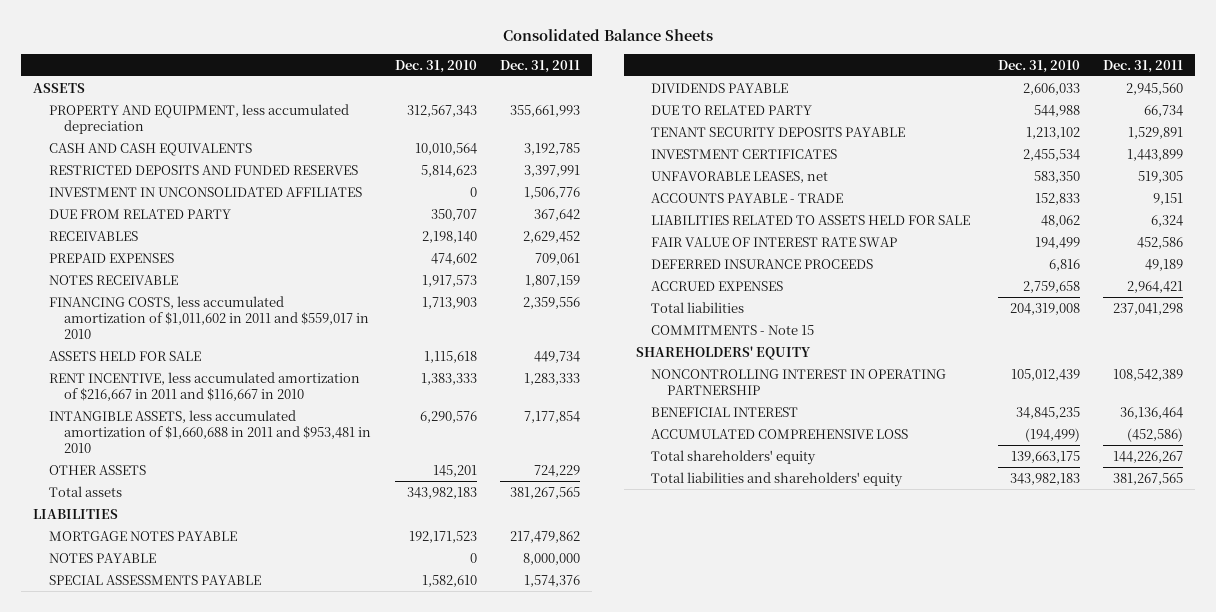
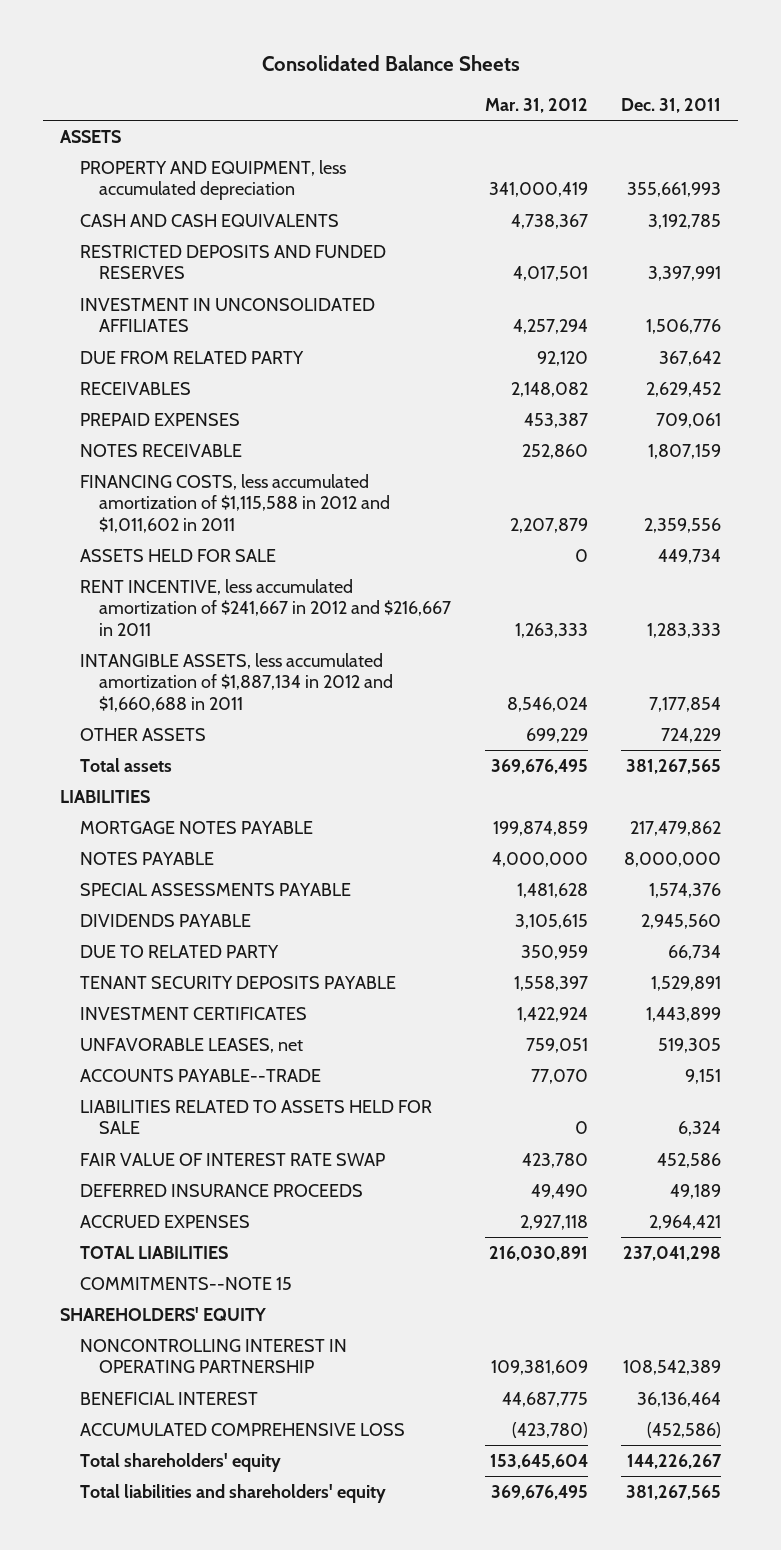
[394,59,477,73] Dec. 31, 2010 -> none
none -> [484,97,588,113] Mar. 31, 2012
[48,295,370,340] FINANCING COSTS, less accumulated amortization of $1,011,602 in 2011 and $559,017 in 2010 -> [79,473,391,533] FINANCING COSTS, less accumulated amortization of $1,115,588 in 2012 and $1,011,602 in 2011
[48,371,360,401] RENT INCENTIVE, less accumulated amortization of $216,667 in 2011 and $116,667 in 2010 -> [79,578,452,636] RENT INCENTIVE, less accumulated amortization of $241,667 in 2012 and $216,667 in 2011
[48,409,372,454] INTANGIBLE ASSETS, less accumulated amortization of $1,660,688 in 2011 and $953,481 in 2010 -> [79,652,394,712] INTANGIBLE ASSETS, less accumulated amortization of $1,887,134 in 2012 and $1,660,688 in 2011
[651,192,844,203] ACCOUNTS PAYABLE - TRADE -> [79,1068,321,1082] ACCOUNTS PAYABLE--TRADE
[651,301,745,313] Total liabilities -> [79,1245,228,1259] TOTAL LIABILITIES
[651,324,815,335] COMMITMENTS - Note 15 -> [79,1276,292,1290] COMMITMENTS--NOTE 15

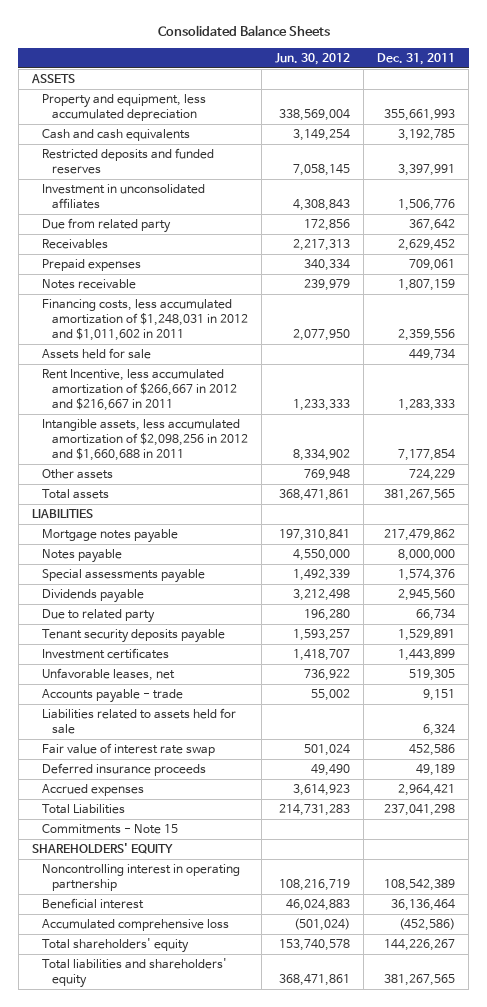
[484,97,588,113] Mar. 31, 2012 -> none
none -> [275,52,351,65] Jun. 30, 2012
[79,159,346,201] PROPERTY AND EQUIPMENT, less accumulated depreciation -> [41,94,206,121] Property and equipment, less accumulated depreciation
[79,213,339,227] CASH AND CASH EQUIVALENTS -> [41,129,190,142] Cash and cash equivalents
[79,244,386,280] RESTRICTED DEPOSITS AND FUNDED RESERVES -> [41,148,214,174] Restricted deposits and funded reserves
[79,297,375,333] INVESTMENT IN UNCONSOLIDATED AFFILIATES -> [41,184,205,209] Investment in unconsolidated affiliates
[79,350,304,364] DUE FROM RELATED PARTY -> [41,218,171,234] Due from related party
[79,381,191,395] RECEIVABLES -> [41,239,108,250] Receivables
[79,412,240,426] PREPAID EXPENSES -> [41,259,141,272] Prepaid expenses
[79,443,242,457] NOTES RECEIVABLE -> [41,279,136,290] Notes receivable
[79,473,391,533] FINANCING COSTS, less accumulated amortization of $1,115,588 in 2012 and $1,011,602 in 2011 -> [41,299,249,341] Financing costs, less accumulated amortization of $1,248,031 in 2012 and $1,011,602 in 2011
[79,548,276,562] ASSETS HELD FOR SALE -> [41,348,151,360] Assets held for sale
[79,578,452,636] RENT INCENTIVE, less accumulated amortization of $241,667 in 2012 and $216,667 in 2011 -> [41,369,238,411] Rent Incentive, less accumulated amortization of $266,667 in 2012 and $216,667 in 2011
[79,652,394,712] INTANGIBLE ASSETS, less accumulated amortization of $1,887,134 in 2012 and $1,660,688 in 2011 -> [41,419,249,461] Intangible assets, less accumulated amortization of $2,098,256 in 2012 and $1,660,688 in 2011
[79,727,206,741] OTHER ASSETS -> [41,469,113,480] Other assets
[79,820,313,834] MORTGAGE NOTES PAYABLE -> [41,529,178,544] Mortgage notes payable
[79,851,214,865] NOTES PAYABLE -> [41,549,122,564] Notes payable
[79,882,351,896] SPECIAL ASSESSMENTS PAYABLE -> [41,569,205,584] Special assessments payable
[79,913,251,927] DIVIDENDS PAYABLE -> [41,589,144,604] Dividends payable
[79,944,279,958] DUE TO RELATED PARTY -> [41,609,155,624] Due to related party
[79,975,396,989] TENANT SECURITY DEPOSITS PAYABLE -> [41,629,225,644] Tenant security deposits payable
[79,1006,307,1020] INVESTMENT CERTIFICATES -> [41,648,169,660] Investment certificates
[79,1037,303,1053] UNFAVORABLE LEASES, net -> [41,668,175,682] Unfavorable leases, net
[79,1068,321,1082] ACCOUNTS PAYABLE--TRADE -> [41,689,183,704] Accounts payable - trade
[79,1099,432,1135] LIABILITIES RELATED TO ASSETS HELD FOR SALE -> [41,708,236,734] Liabilities related to assets held for sale
[79,1152,385,1166] FAIR VALUE OF INTEREST RATE SWAP -> [41,743,215,757] Fair value of interest rate swap
[79,1183,363,1197] DEFERRED INSURANCE PROCEEDS -> [41,763,206,777] Deferred insurance proceeds
[79,1214,250,1228] ACCRUED EXPENSES -> [41,784,144,797] Accrued expenses
[79,1245,228,1259] TOTAL LIABILITIES -> [41,804,125,815] Total Liabilities
[79,1276,292,1290] COMMITMENTS--NOTE 15 -> [41,824,178,835] Commitments - Note 15
[79,1338,347,1374] NONCONTROLLING INTEREST IN OPERATING PARTNERSHIP -> [41,864,240,891] Noncontrolling interest in operating partnership
[79,1391,258,1405] BENEFICIAL INTEREST -> [41,898,144,910] Beneficial interest
[79,1422,405,1436] ACCUMULATED COMPREHENSIVE LOSS -> [41,919,229,932] Accumulated comprehensive loss

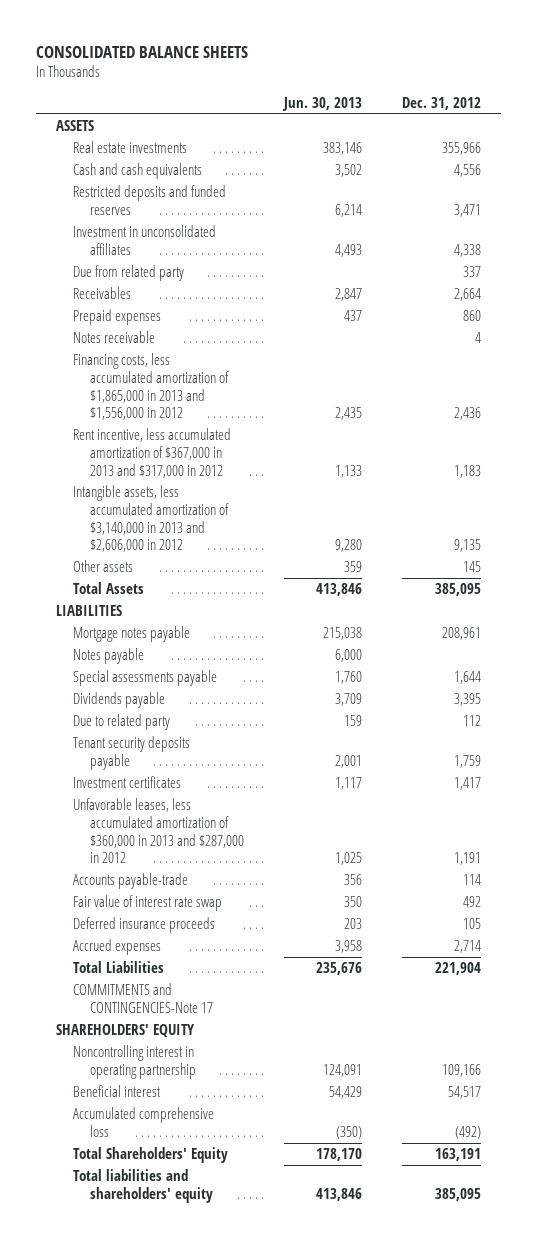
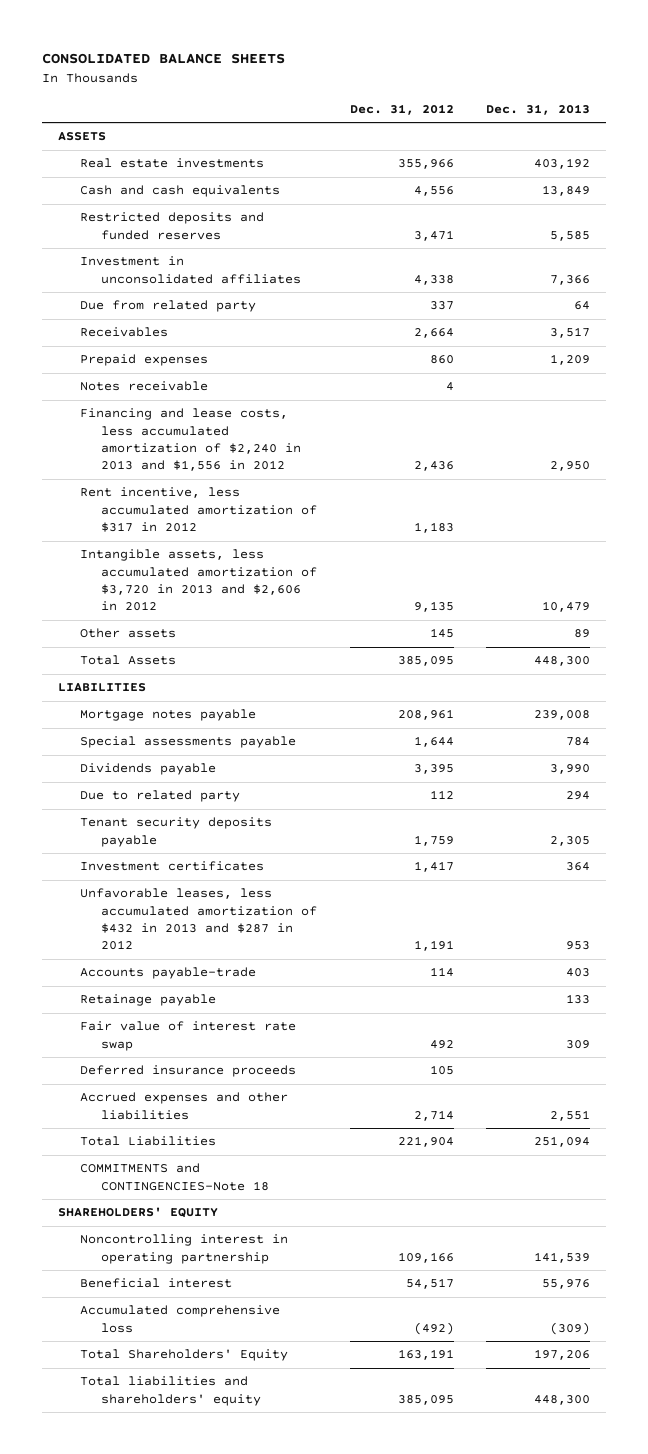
[281,96,362,111] Jun. 30, 2013 -> none
none -> [485,103,590,115] Dec. 31, 2013
[72,353,229,421] Financing costs, less accumulated amortization of $1,865,000 in 2013 and $1,556,000 in 2012 -> [79,408,302,472] Financing and lease costs, less accumulated amortization of $2,240 in 2013 and $1,556 in 2012
[72,428,231,478] Rent incentive, less accumulated amortization of $367,000 in 2013 and $317,000 in 2012 -> [79,487,318,533] Rent incentive, less accumulated amortization of $317 in 2012
[72,485,229,553] Intangible assets, less accumulated amortization of $3,140,000 in 2013 and $2,606,000 in 2012 -> [79,549,318,612] Intangible assets, less accumulated amortization of $3,720 in 2013 and $2,606 in 2012
[72,648,144,665] Notes payable -> none
[72,798,244,864] Unfavorable leases, less accumulated amortization of $360,000 in 2013 and $287,000 in 2012 -> [79,888,318,951] Unfavorable leases, less accumulated amortization of $432 in 2013 and $287 in 2012
none -> [79,994,216,1007] Retainage payable
[72,939,161,956] Accrued expenses -> [79,1092,288,1120] Accrued expenses and other liabilities
[72,983,213,1013] COMMITMENTS and CONTINGENCIES-Note 17 -> [79,1163,270,1191] COMMITMENTS and CONTINGENCIES-Note 18

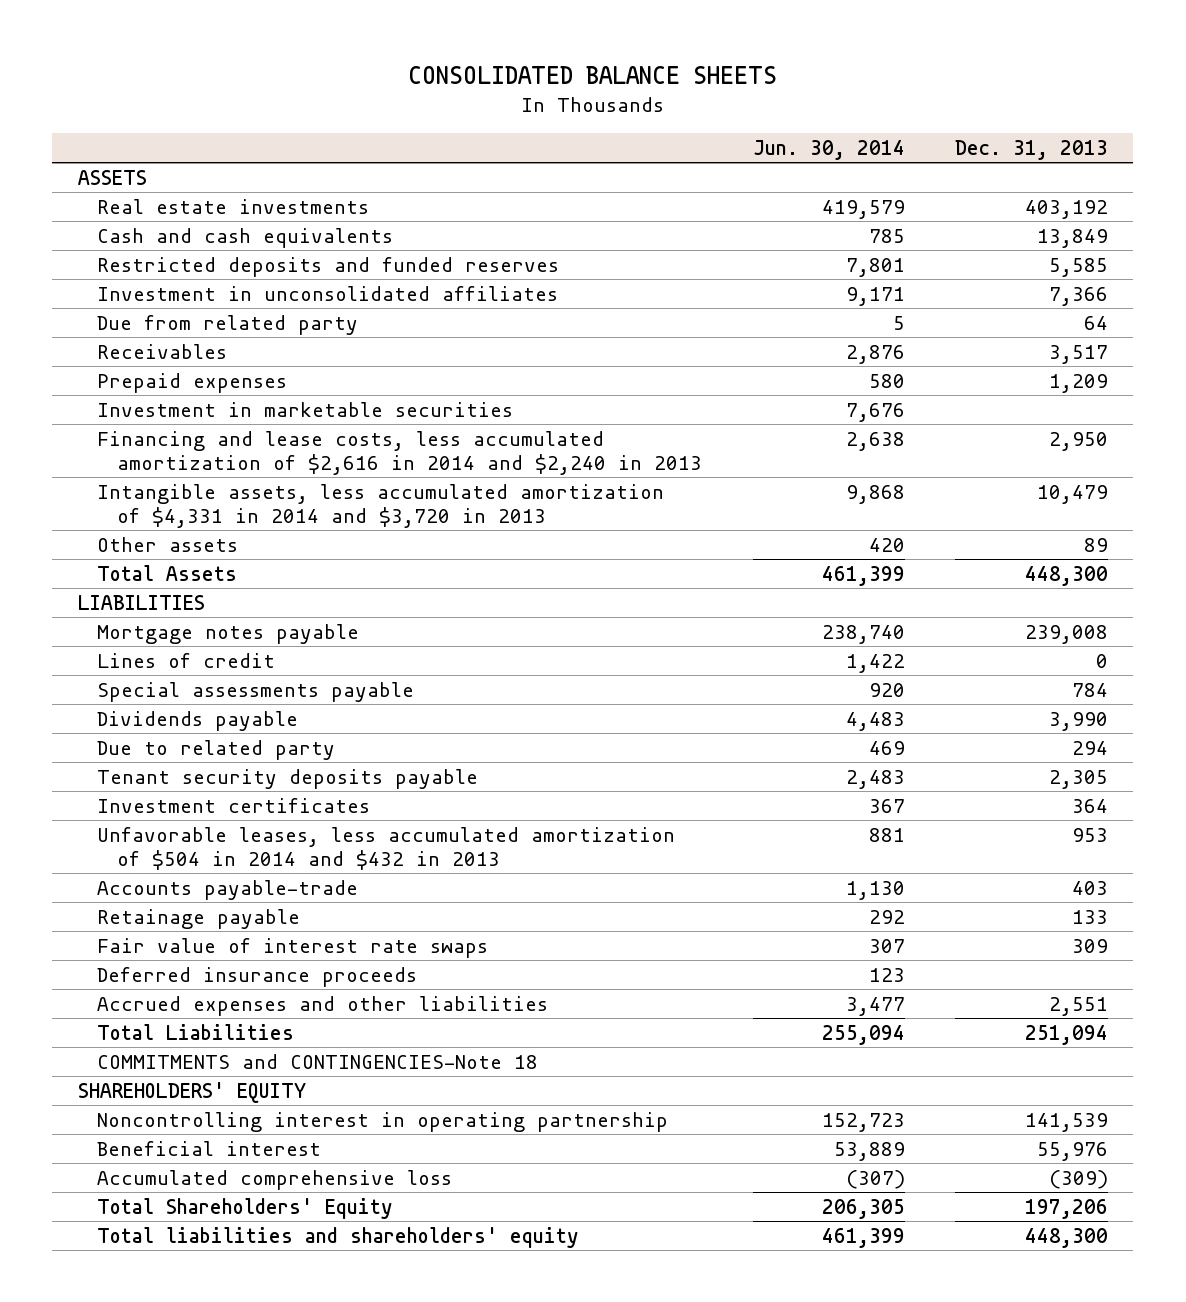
[349,103,454,115] Dec. 31, 2012 -> none
none -> [752,139,905,160] Jun. 30, 2014
[79,381,208,392] Notes receivable -> none
[79,487,318,533] Rent incentive, less accumulated amortization of $317 in 2012 -> none
none -> [97,401,514,417] Investment in marketable securities
[79,408,302,472] Financing and lease costs, less accumulated amortization of $2,240 in 2013 and $1,556 in 2012 -> [97,430,703,475] Financing and lease costs, less accumulated amortization of $2,616 in 2014 and $2,240 in 2013
[79,549,318,612] Intangible assets, less accumulated amortization of $3,720 in 2013 and $2,606 in 2012 -> [97,483,665,528] Intangible assets, less accumulated amortization of $4,331 in 2014 and $3,720 in 2013
none -> [97,652,276,668] Lines of credit
[79,888,318,951] Unfavorable leases, less accumulated amortization of $432 in 2013 and $287 in 2012 -> [97,826,676,870] Unfavorable leases, less accumulated amortization of $504 in 2014 and $432 in 2013
[79,1021,296,1051] Fair value of interest rate swap -> [97,937,489,958] Fair value of interest rate swaps

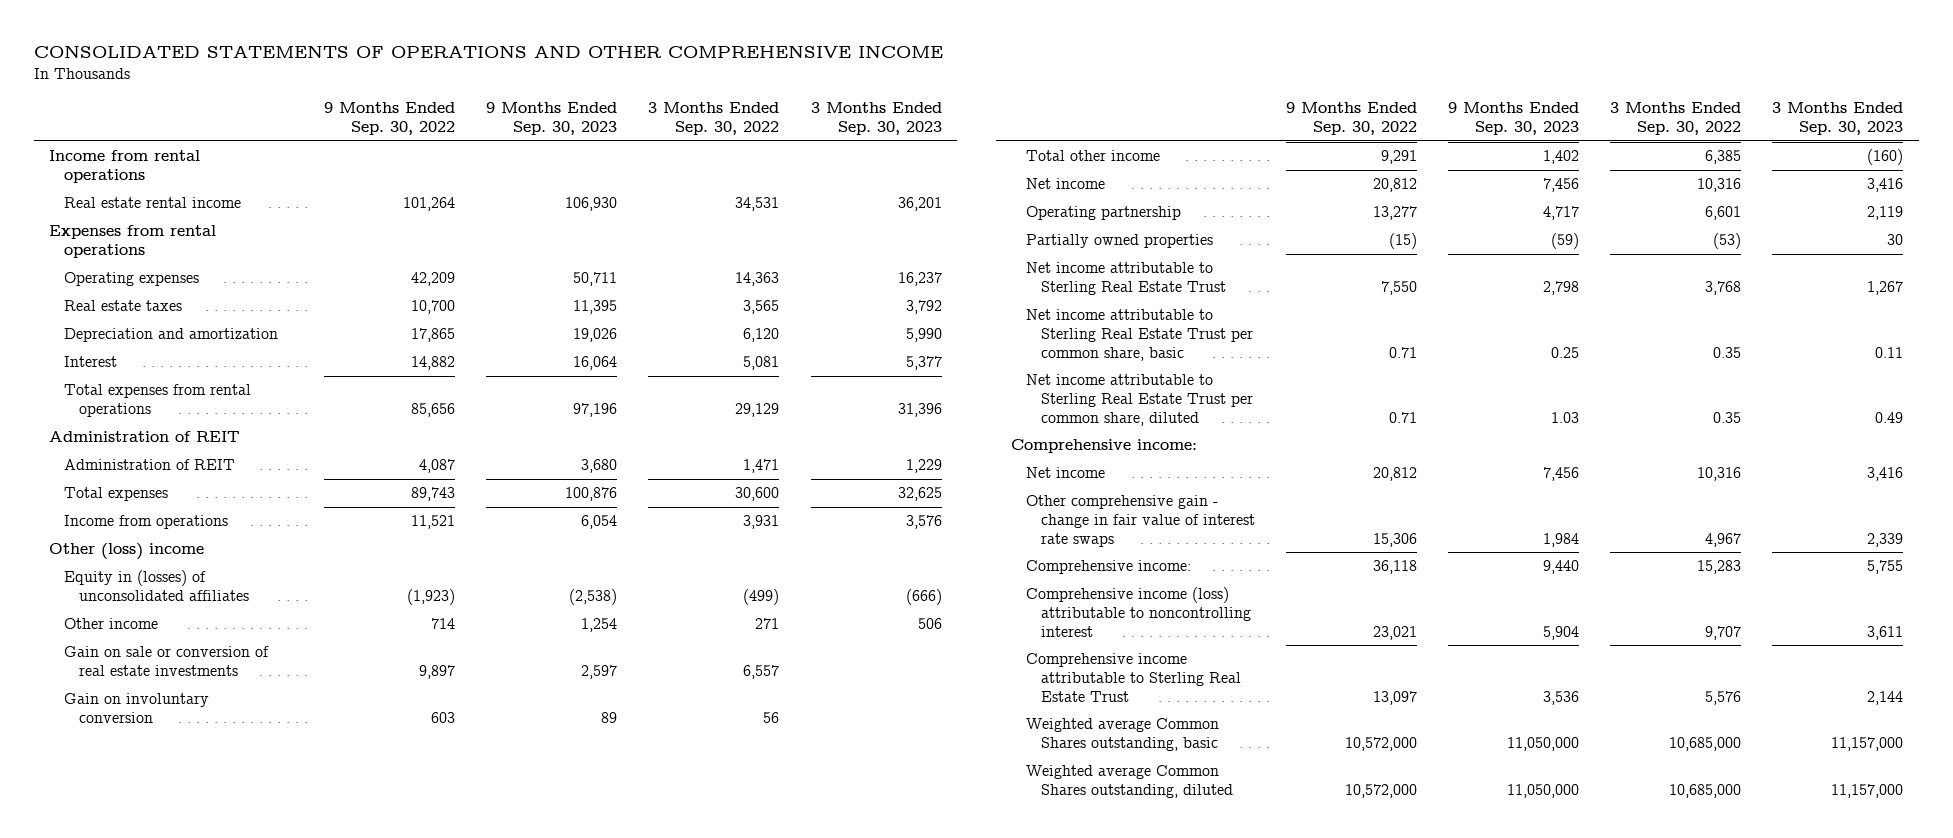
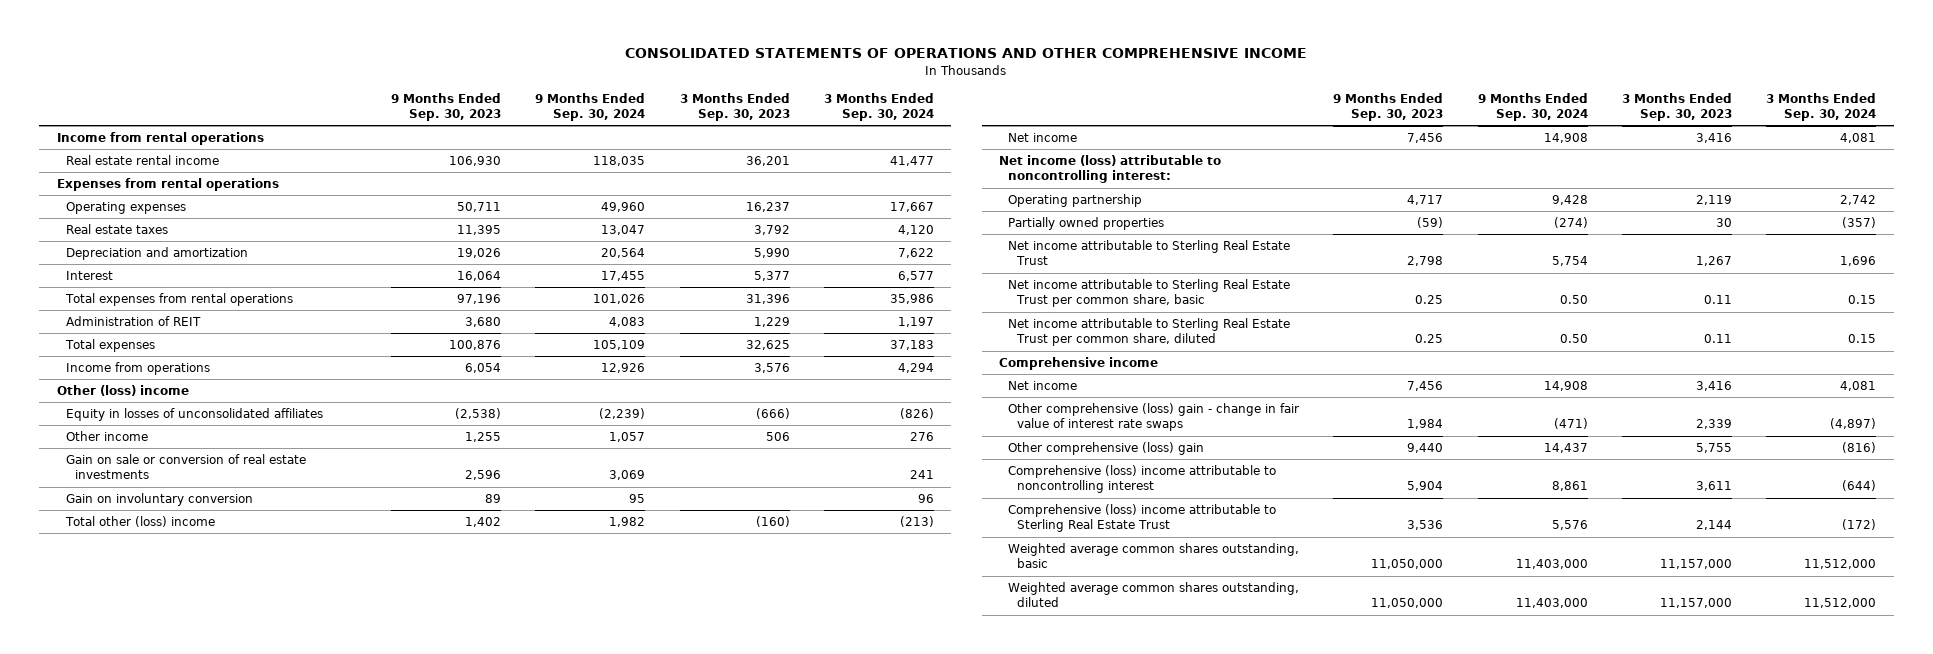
[323,102,455,135] 9 Months Ended Sep. 30, 2022 -> none
[648,102,780,135] 3 Months Ended Sep. 30, 2022 -> none
none -> [535,92,646,122] 9 Months Ended Sep. 30, 2024
none -> [824,92,935,122] 3 Months Ended Sep. 30, 2024
[49,431,241,443] Administration of REIT -> none
[64,570,249,602] Equity in (losses) of unconsolidated affiliates -> [65,408,323,422] Equity in losses of unconsolidated affiliates
[581,618,618,633] 1,254 -> [464,432,501,443] 1,255
[581,665,618,680] 2,597 -> [464,470,501,481] 2,596
[1025,150,1160,162] Total other income -> [64,516,215,528] Total other (loss) income
none -> [998,155,1221,184] Net income (loss) attributable to noncontrolling interest:
[1550,411,1579,423] 1.03 -> [1415,334,1444,344] 0.25
[1875,411,1904,423] 0.49 -> [1704,334,1733,344] 0.11
[1011,439,1198,454] Comprehensive income: -> [998,357,1158,371] Comprehensive income
[1025,495,1255,547] Other comprehensive gain - change in fair value of interest rate swaps -> [1007,403,1299,432] Other comprehensive (loss) gain - change in fair value of interest rate swaps
[1025,560,1191,575] Comprehensive income: -> [1007,442,1204,456] Other comprehensive (loss) gain
[1025,587,1251,637] Comprehensive income (loss) attributable to noncontrolling interest -> [1007,465,1276,494] Comprehensive (loss) income attributable to noncontrolling interest
[1025,653,1241,702] Comprehensive income attributable to Sterling Real Estate Trust -> [1007,504,1276,533] Comprehensive (loss) income attributable to Sterling Real Estate Trust
[1025,718,1219,752] Weighted average Common Shares outstanding, basic -> [1007,543,1299,569] Weighted average common shares outstanding, basic
[1025,765,1233,799] Weighted average Common Shares outstanding, diluted -> [1007,582,1299,608] Weighted average common shares outstanding, diluted

